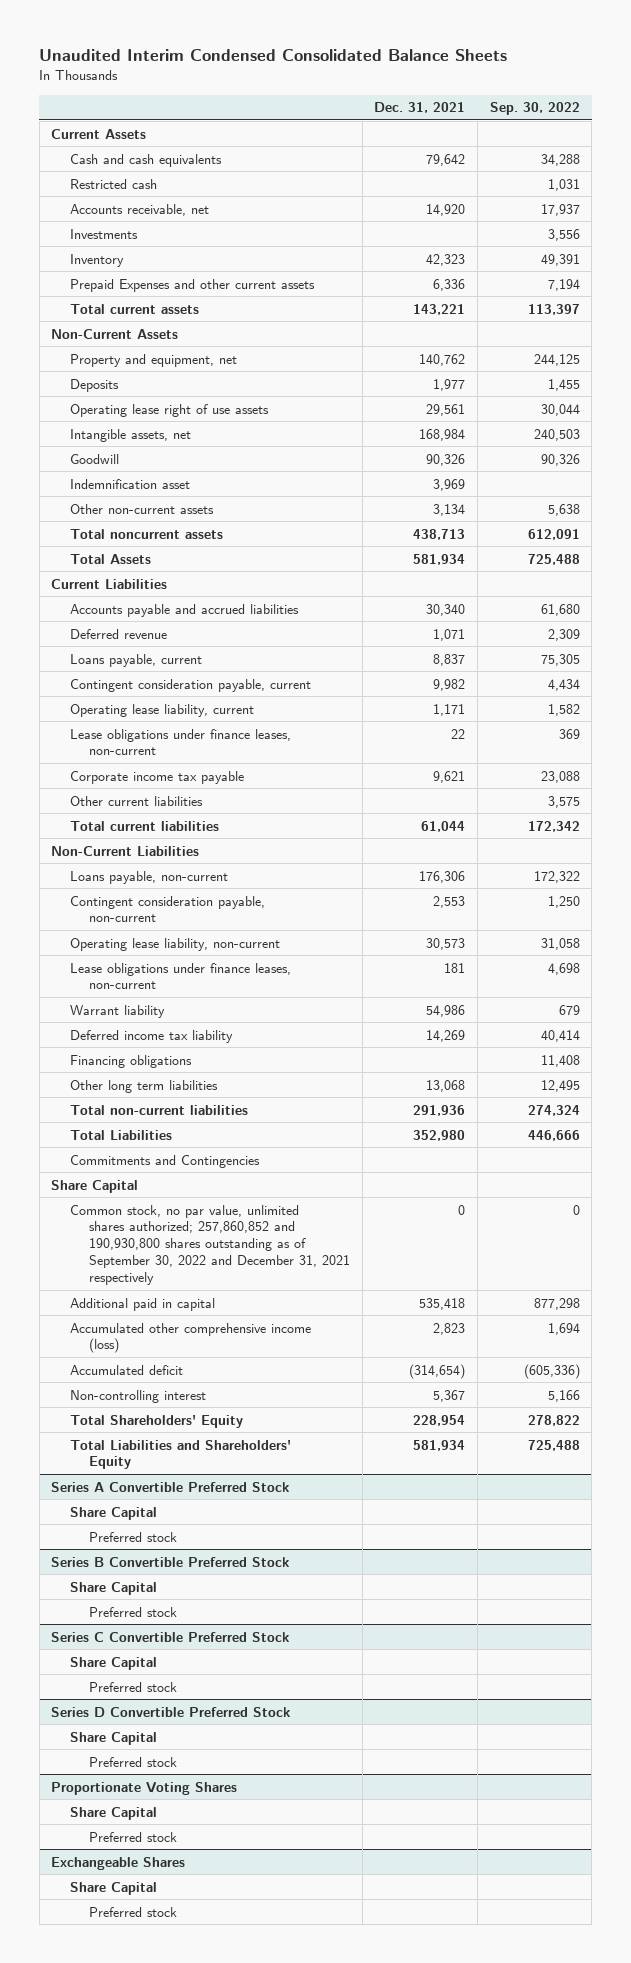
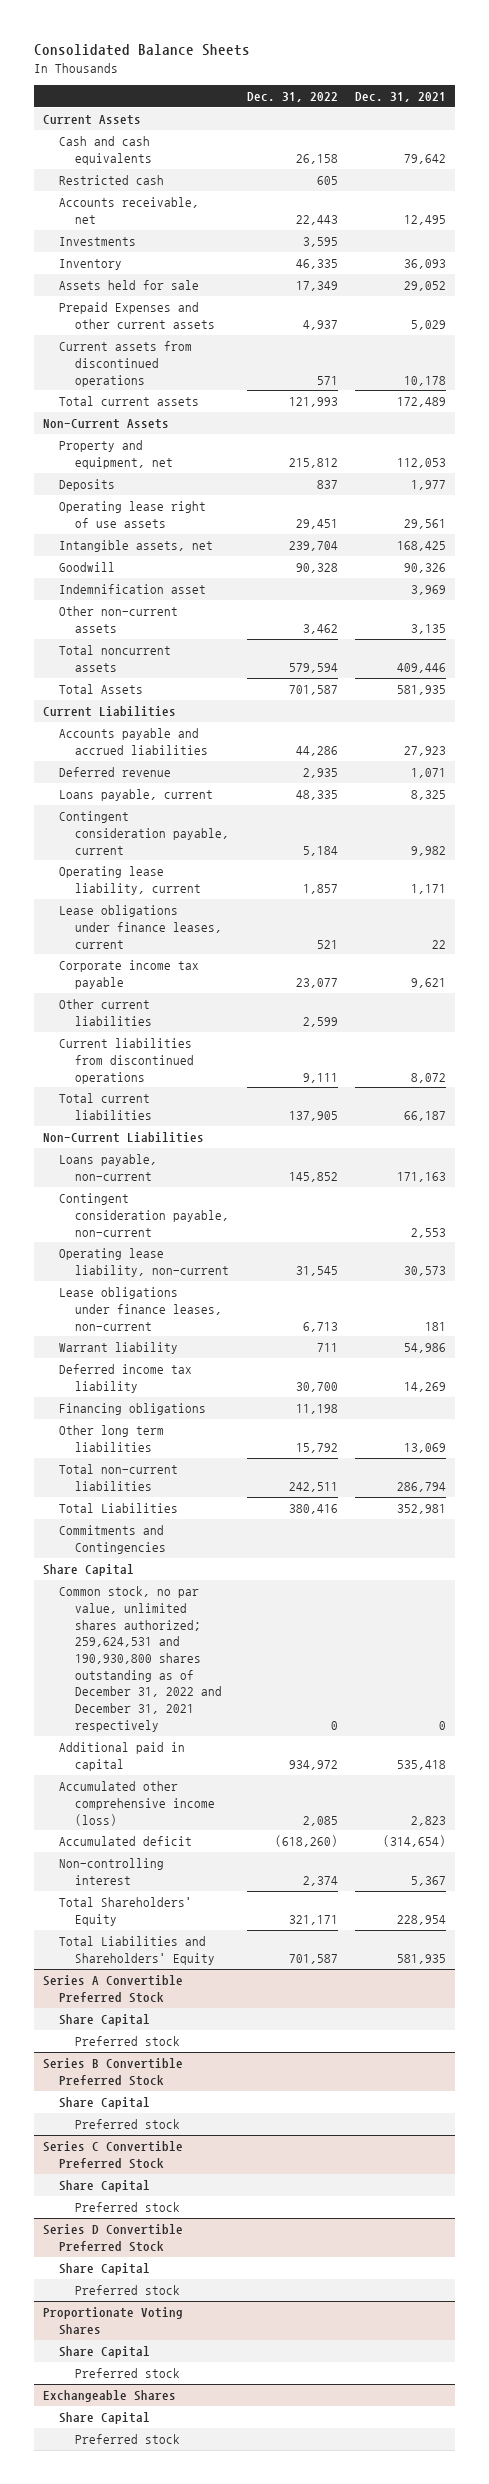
[39,49,508,62] Unaudited Interim Condensed Consolidated Balance Sheets -> [34,44,251,57] Consolidated Balance Sheets
[489,102,580,116] Sep. 30, 2022 -> none
none -> [246,91,338,102] Dec. 31, 2022
[426,203,466,216] 14,920 -> [404,214,447,225] 12,495
[426,253,466,266] 42,323 -> [404,259,447,270] 36,093
none -> [58,280,199,291] Assets held for sale
[433,278,466,291] 6,336 -> [411,319,447,330] 5,029
none -> [58,341,192,387] Current assets from discontinued operations
[413,303,466,315] 143,221 -> [397,397,447,408] 172,489
[419,353,466,366] 140,762 -> [397,457,447,468] 112,053
[419,428,466,441] 168,984 -> [397,541,447,552] 168,425
[433,503,466,516] 3,134 -> [411,623,447,634] 3,135
[413,528,466,540] 438,713 -> [397,662,447,673] 409,446
[413,553,466,565] 581,934 -> [397,685,447,696] 581,935
[426,603,466,616] 30,340 -> [404,745,447,756] 27,923
[433,653,466,666] 8,837 -> [411,790,447,801] 8,325
[70,728,292,756] Lease obligations under finance leases, non-current -> [58,905,222,949] Lease obligations under finance leases, current
none -> [58,1038,194,1084] Current liabilities from discontinued operations
[421,820,466,832] 61,044 -> [404,1110,447,1121] 66,187
[419,870,466,883] 176,306 -> [397,1171,447,1182] 171,163
[426,1079,466,1092] 13,068 -> [404,1442,447,1453] 13,069
[413,1104,466,1116] 291,936 -> [397,1481,447,1492] 286,794
[413,1129,466,1141] 352,980 -> [397,1504,447,1515] 352,981
[70,1204,351,1285] Common stock, no par value, unlimited shares authorized; 257,860,852 and 190,930,800 shares outstanding as of September 30, 2022 and December 31, 2021 respectively -> [58,1586,222,1732] Common stock, no par value, unlimited shares authorized; 259,624,531 and 190,930,800 shares outstanding as of December 31, 2022 and December 31, 2021 respectively
[413,1439,466,1451] 581,934 -> [397,1953,447,1964] 581,935

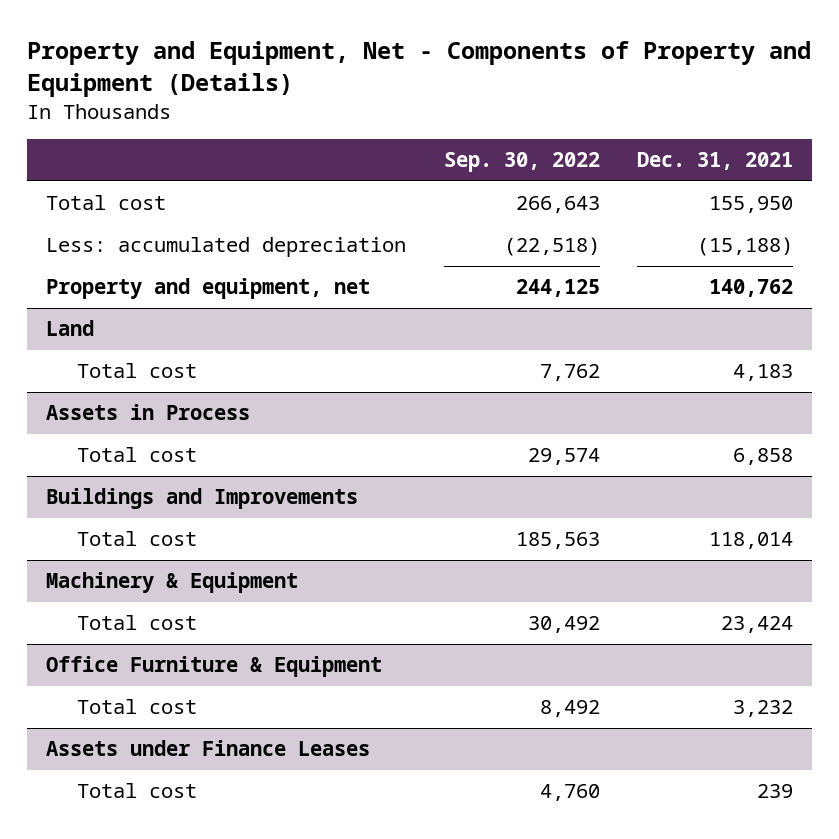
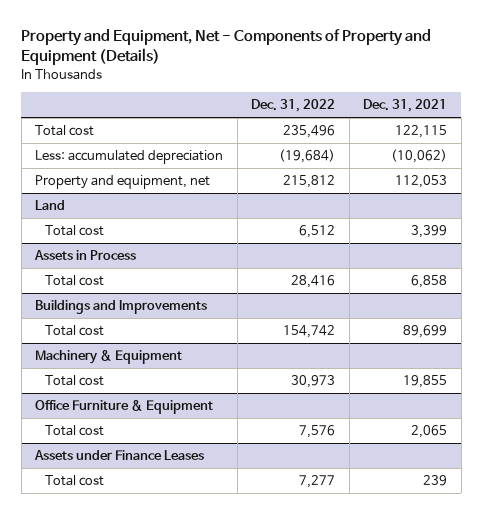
[443,152,600,173] Sep. 30, 2022 -> none
none -> [251,99,336,113] Dec. 31, 2022
[709,196,794,214] 155,950 -> [395,125,448,139] 122,115
[697,237,794,257] (15,188) -> [391,149,448,164] (10,062)
[709,279,794,298] 140,762 -> [395,175,448,189] 112,053
[733,364,794,382] 4,183 -> [411,225,448,239] 3,399
[709,532,794,550] 118,014 -> [403,325,448,339] 89,699
[721,616,794,634] 23,424 -> [403,375,448,389] 19,855
[733,700,794,718] 3,232 -> [411,425,448,439] 2,065

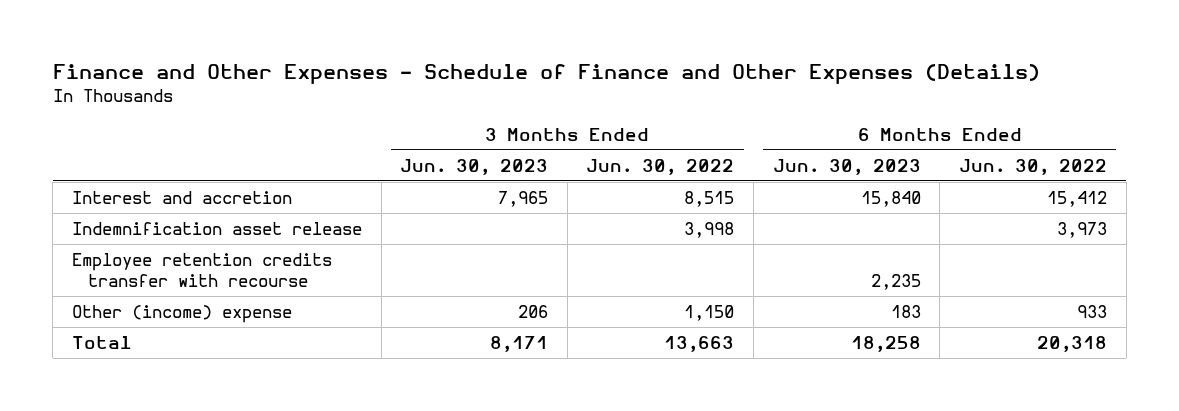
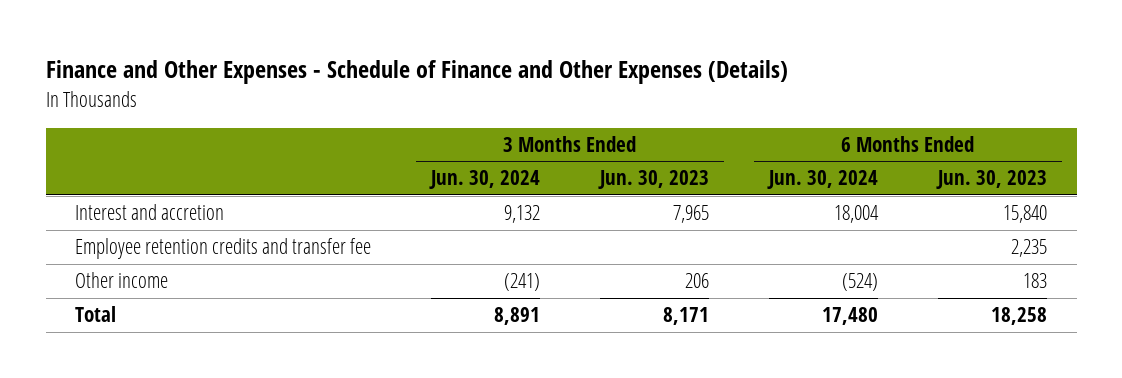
[586,158,735,175] Jun. 30, 2022 -> none
[958,158,1107,175] Jun. 30, 2022 -> none
none -> [429,170,541,190] Jun. 30, 2024
none -> [766,170,878,190] Jun. 30, 2024
[71,221,362,235] Indemnification asset release -> none
[71,252,332,287] Employee retention credits transfer with recourse -> [75,238,372,260] Employee retention credits and transfer fee
[71,304,292,323] Other (income) expense -> [75,272,169,289] Other income

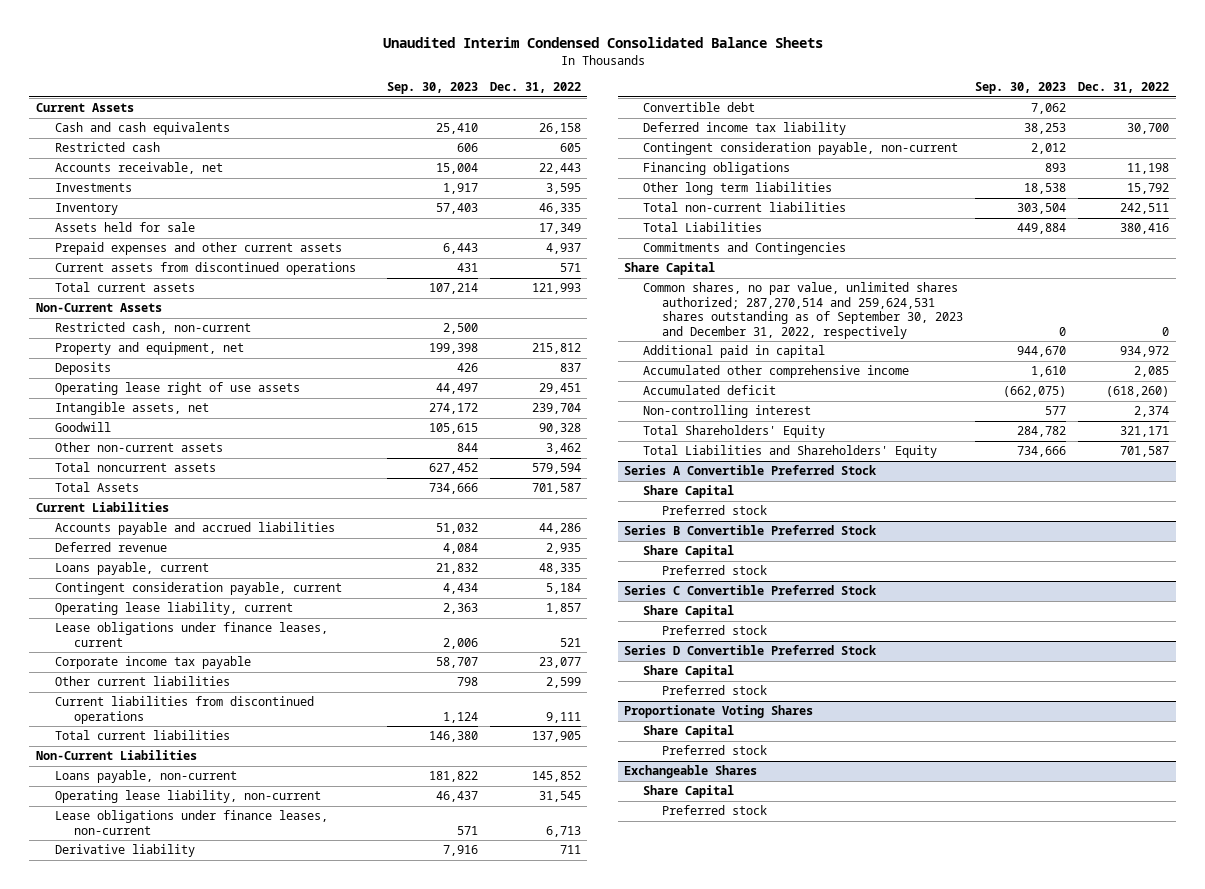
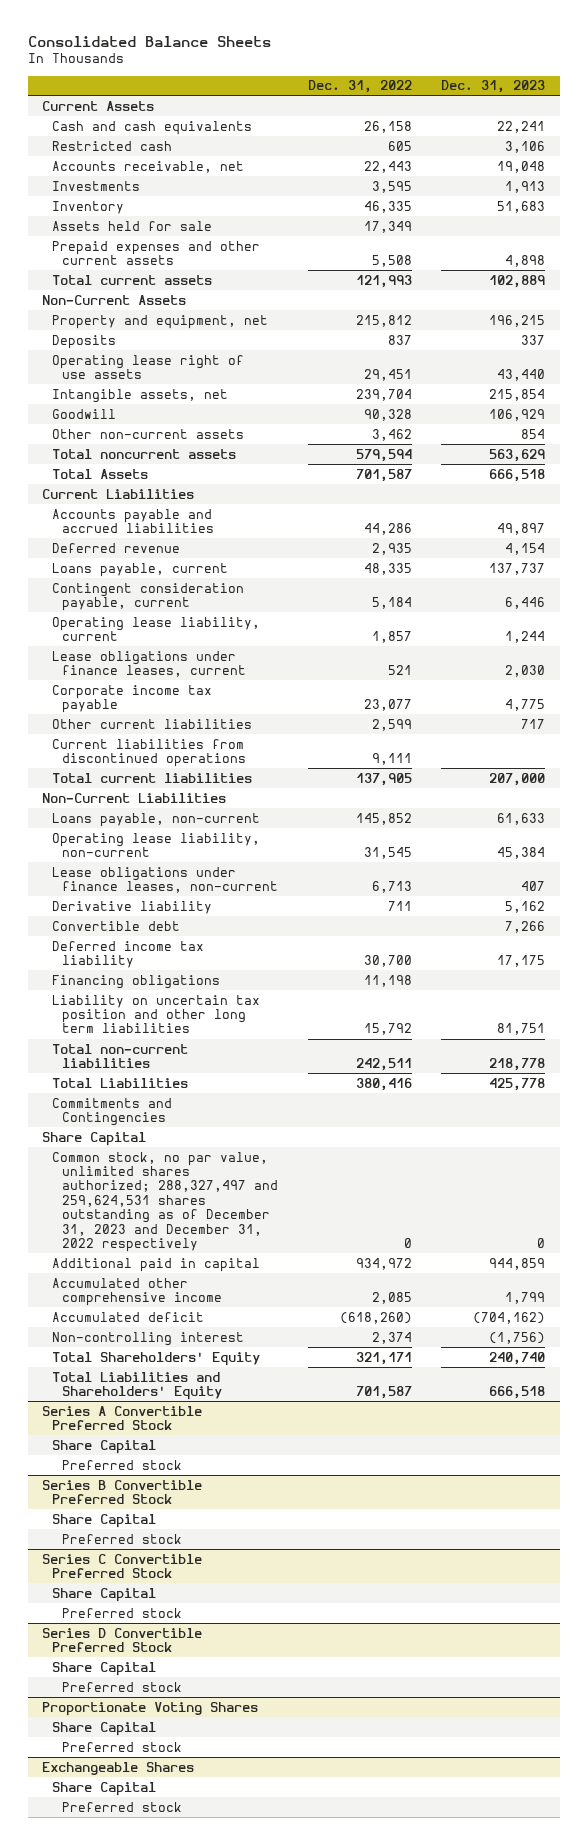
[382,37,823,49] Unaudited Interim Condensed Consolidated Balance Sheets -> [27,35,271,47] Consolidated Balance Sheets
[386,82,478,95] Sep. 30, 2023 -> none
none -> [441,80,546,94] Dec. 31, 2023
[54,262,356,276] Current assets from discontinued operations -> none
[546,243,582,255] 4,937 -> [371,254,412,267] 5,508
[54,322,251,335] Restricted cash, non-current -> none
[642,142,958,156] Contingent consideration payable, non-current -> none
[642,182,832,196] Other long term liabilities -> [52,994,261,1034] Liability on uncertain tax position and other long term liabilities
[642,282,963,339] Common shares, no par value, unlimited shares authorized; 287,270,514 and 259,624,531 shares outstanding as of September 30, 2023 and December 31, 2022, respectively -> [52,1151,279,1252] Common stock, no par value, unlimited shares authorized; 288,327,497 and 259,624,531 shares outstanding as of December 31, 2023 and December 31, 2022 respectively

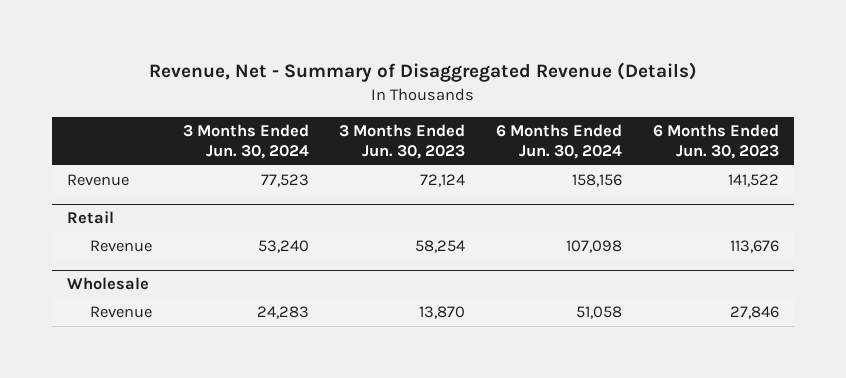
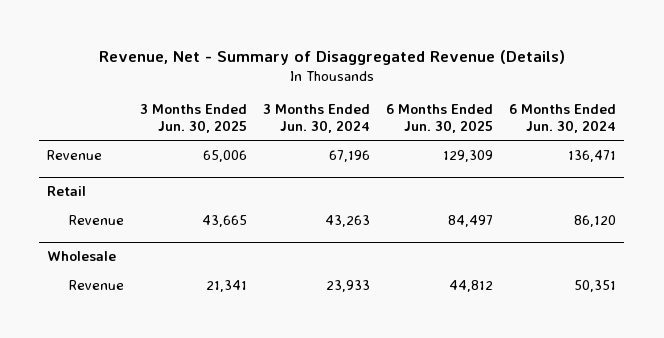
[339,123,466,160] 3 Months Ended Jun. 30, 2023 -> none
[652,123,779,160] 6 Months Ended Jun. 30, 2023 -> none
none -> [140,103,248,134] 3 Months Ended Jun. 30, 2025
none -> [386,103,494,134] 6 Months Ended Jun. 30, 2025
[260,174,309,188] 77,523 -> [329,149,371,162] 67,196
[572,174,623,188] 158,156 -> [568,149,617,162] 136,471
[257,240,309,254] 53,240 -> [325,214,371,227] 43,263
[566,240,623,254] 107,098 -> [574,214,617,227] 86,120
[256,306,309,320] 24,283 -> [326,279,371,292] 23,933
[576,306,623,320] 51,058 -> [574,279,617,292] 50,351

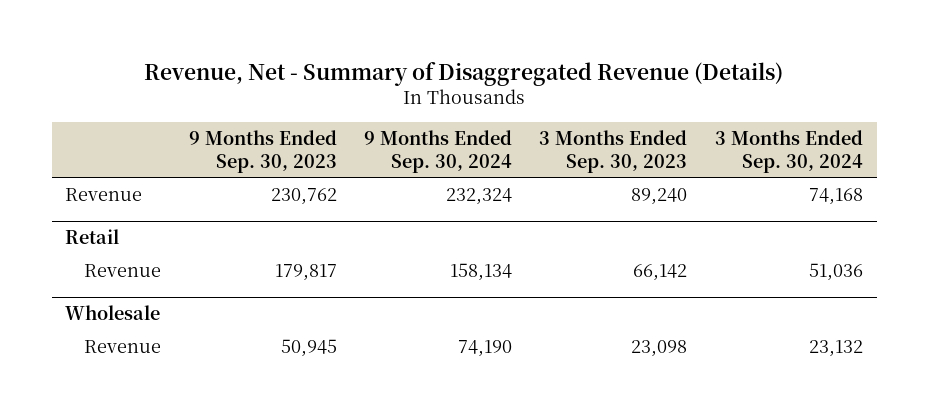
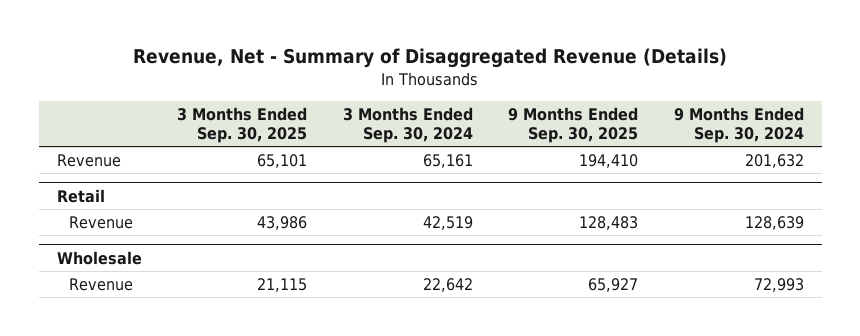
[188,130,337,173] 9 Months Ended Sep. 30, 2023 -> none
[539,130,688,173] 3 Months Ended Sep. 30, 2023 -> none
none -> [177,106,308,144] 3 Months Ended Sep. 30, 2025
none -> [508,106,639,144] 9 Months Ended Sep. 30, 2025
[445,187,512,205] 232,324 -> [744,153,804,168] 201,632
[808,187,863,205] 74,168 -> [422,153,473,168] 65,161
[449,262,512,281] 158,134 -> [744,215,804,230] 128,639
[808,262,863,281] 51,036 -> [422,215,473,230] 42,519
[457,339,512,357] 74,190 -> [753,277,804,292] 72,993
[808,339,863,357] 23,132 -> [422,277,473,292] 22,642

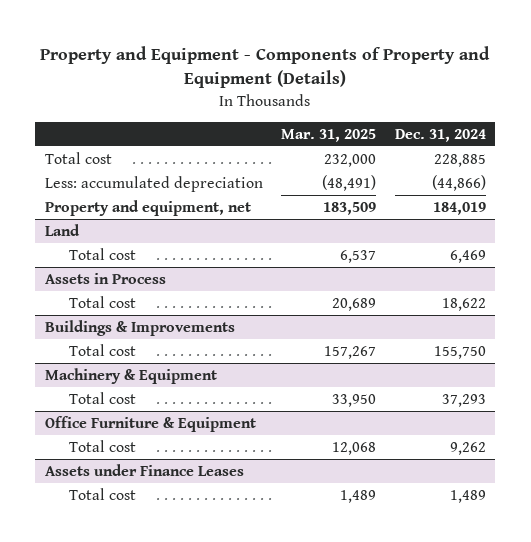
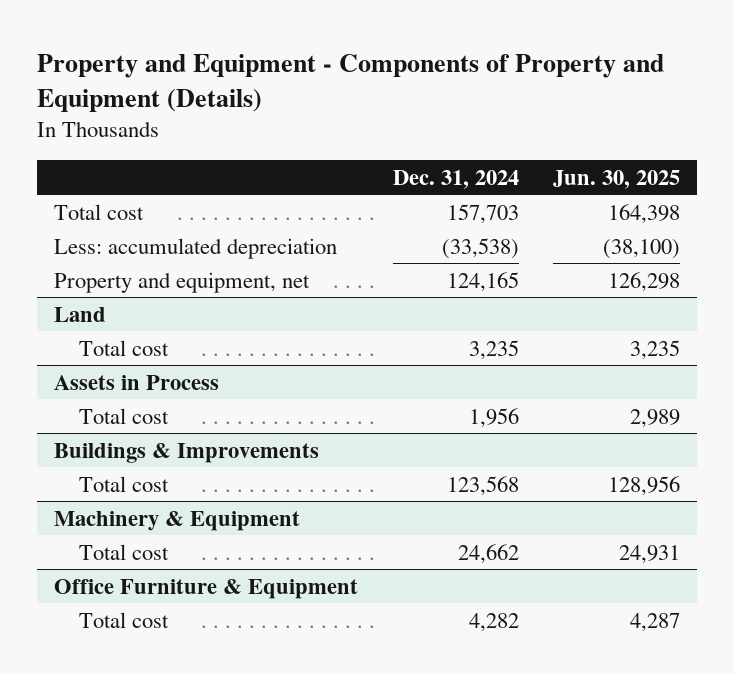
[281,128,377,142] Mar. 31, 2025 -> none
none -> [553,169,681,189] Jun. 30, 2025
[434,154,487,168] 228,885 -> [446,203,519,224] 157,703
[432,175,487,192] (44,866) -> [441,237,519,259] (33,538)
[433,202,487,216] 184,019 -> [446,271,519,292] 124,165
[450,250,487,264] 6,469 -> [468,339,519,360] 3,235
[442,298,487,312] 18,622 -> [468,407,519,428] 1,956
[434,346,487,360] 155,750 -> [446,475,519,496] 123,568
[442,394,487,408] 37,293 -> [457,543,519,564] 24,662
[44,464,244,477] Assets under Finance Leases -> none
[69,488,137,501] Total cost -> none
[450,442,487,456] 9,262 -> [468,612,519,632] 4,282

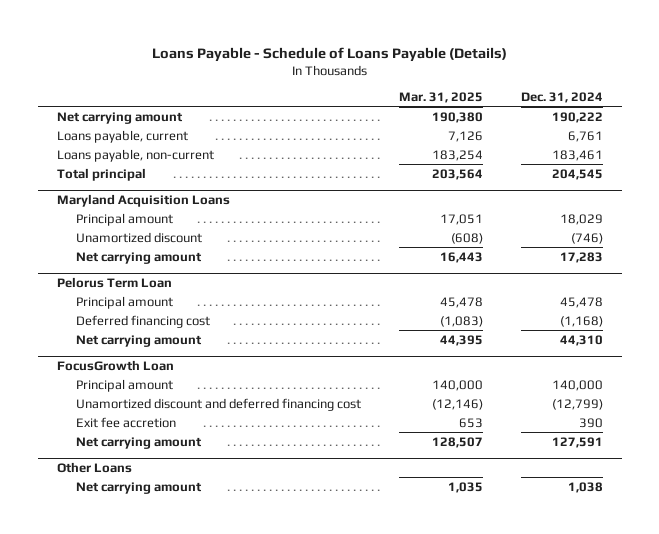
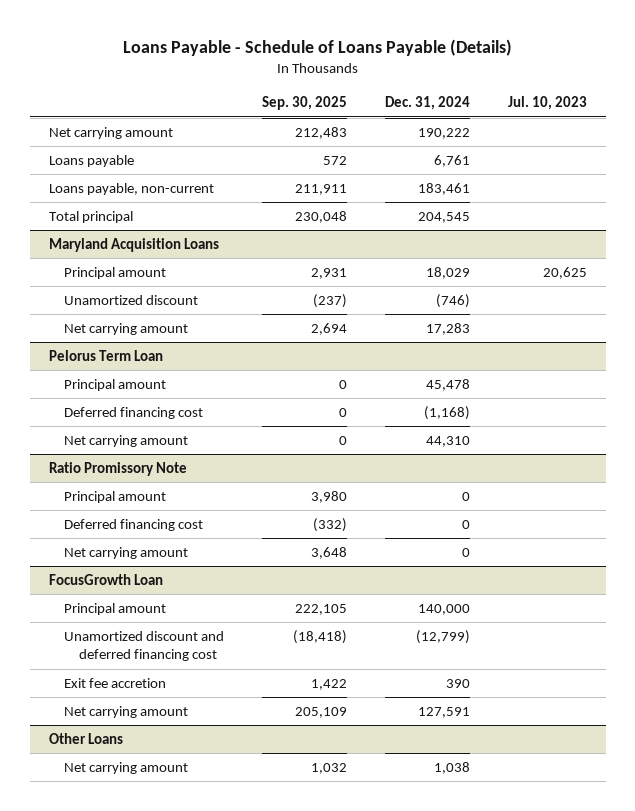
[398,92,483,104] Mar. 31, 2025 -> none
none -> [261,96,347,111] Sep. 30, 2025
none -> [507,96,587,111] Jul. 10, 2023
[56,129,188,143] Loans payable, current -> [48,155,134,168] Loans payable
none -> [48,462,187,477] Ratio Promissory Note
none -> [63,491,166,504] Principal amount
none -> [63,519,203,532] Deferred financing cost
none -> [63,547,188,560] Net carrying amount

